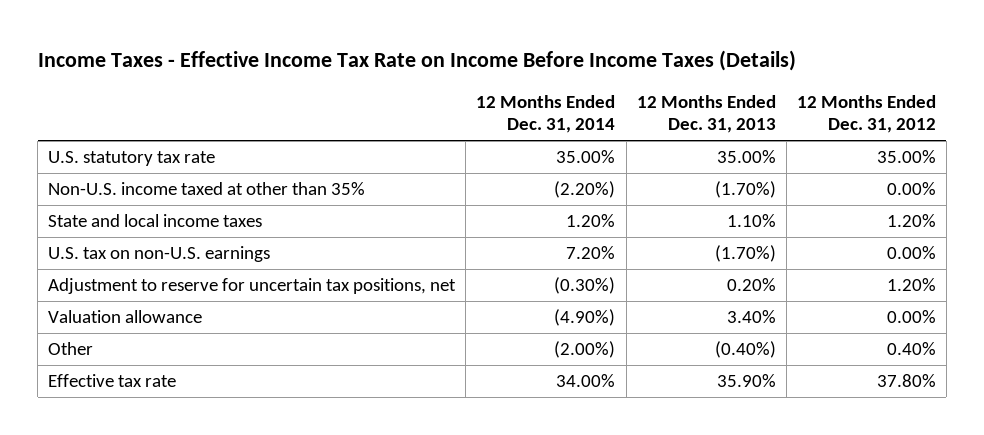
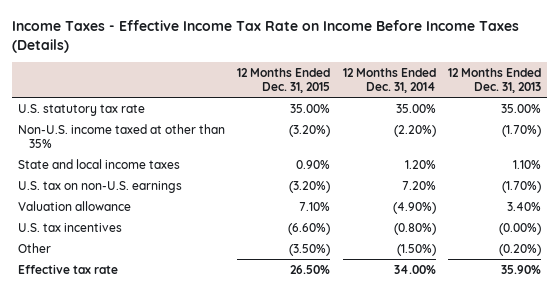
[796,94,936,134] 12 Months Ended Dec. 31, 2012 -> none
none -> [237,67,331,94] 12 Months Ended Dec. 31, 2015
[48,277,457,294] Adjustment to reserve for uncertain tax positions, net -> none
none -> [18,222,123,232] U.S. tax incentives
[554,340,616,358] (2.00%) -> [396,243,436,256] (1.50%)
[714,340,776,358] (0.40%) -> [498,243,541,256] (0.20%)

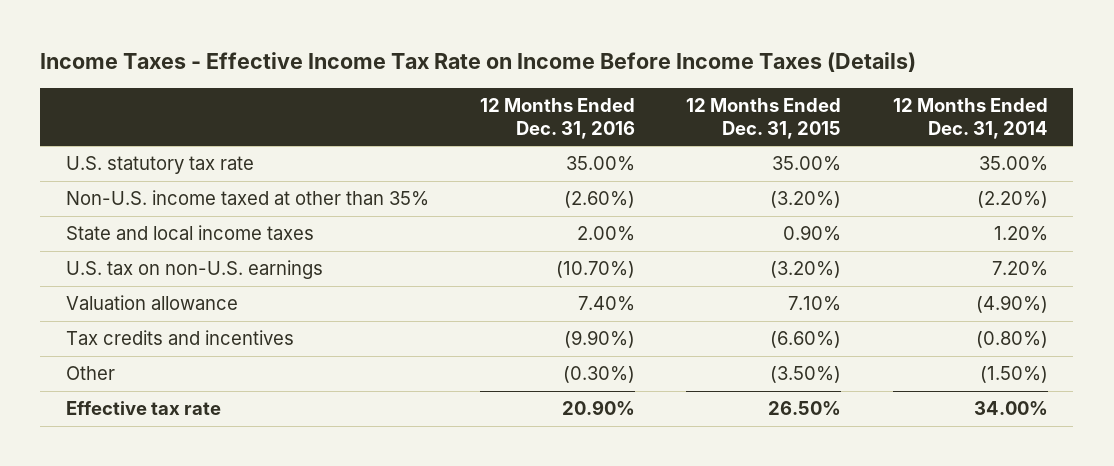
[447,67,541,94] 12 Months Ended Dec. 31, 2013 -> none
none -> [480,98,636,139] 12 Months Ended Dec. 31, 2016
[18,222,123,232] U.S. tax incentives -> [65,330,294,346] Tax credits and incentives

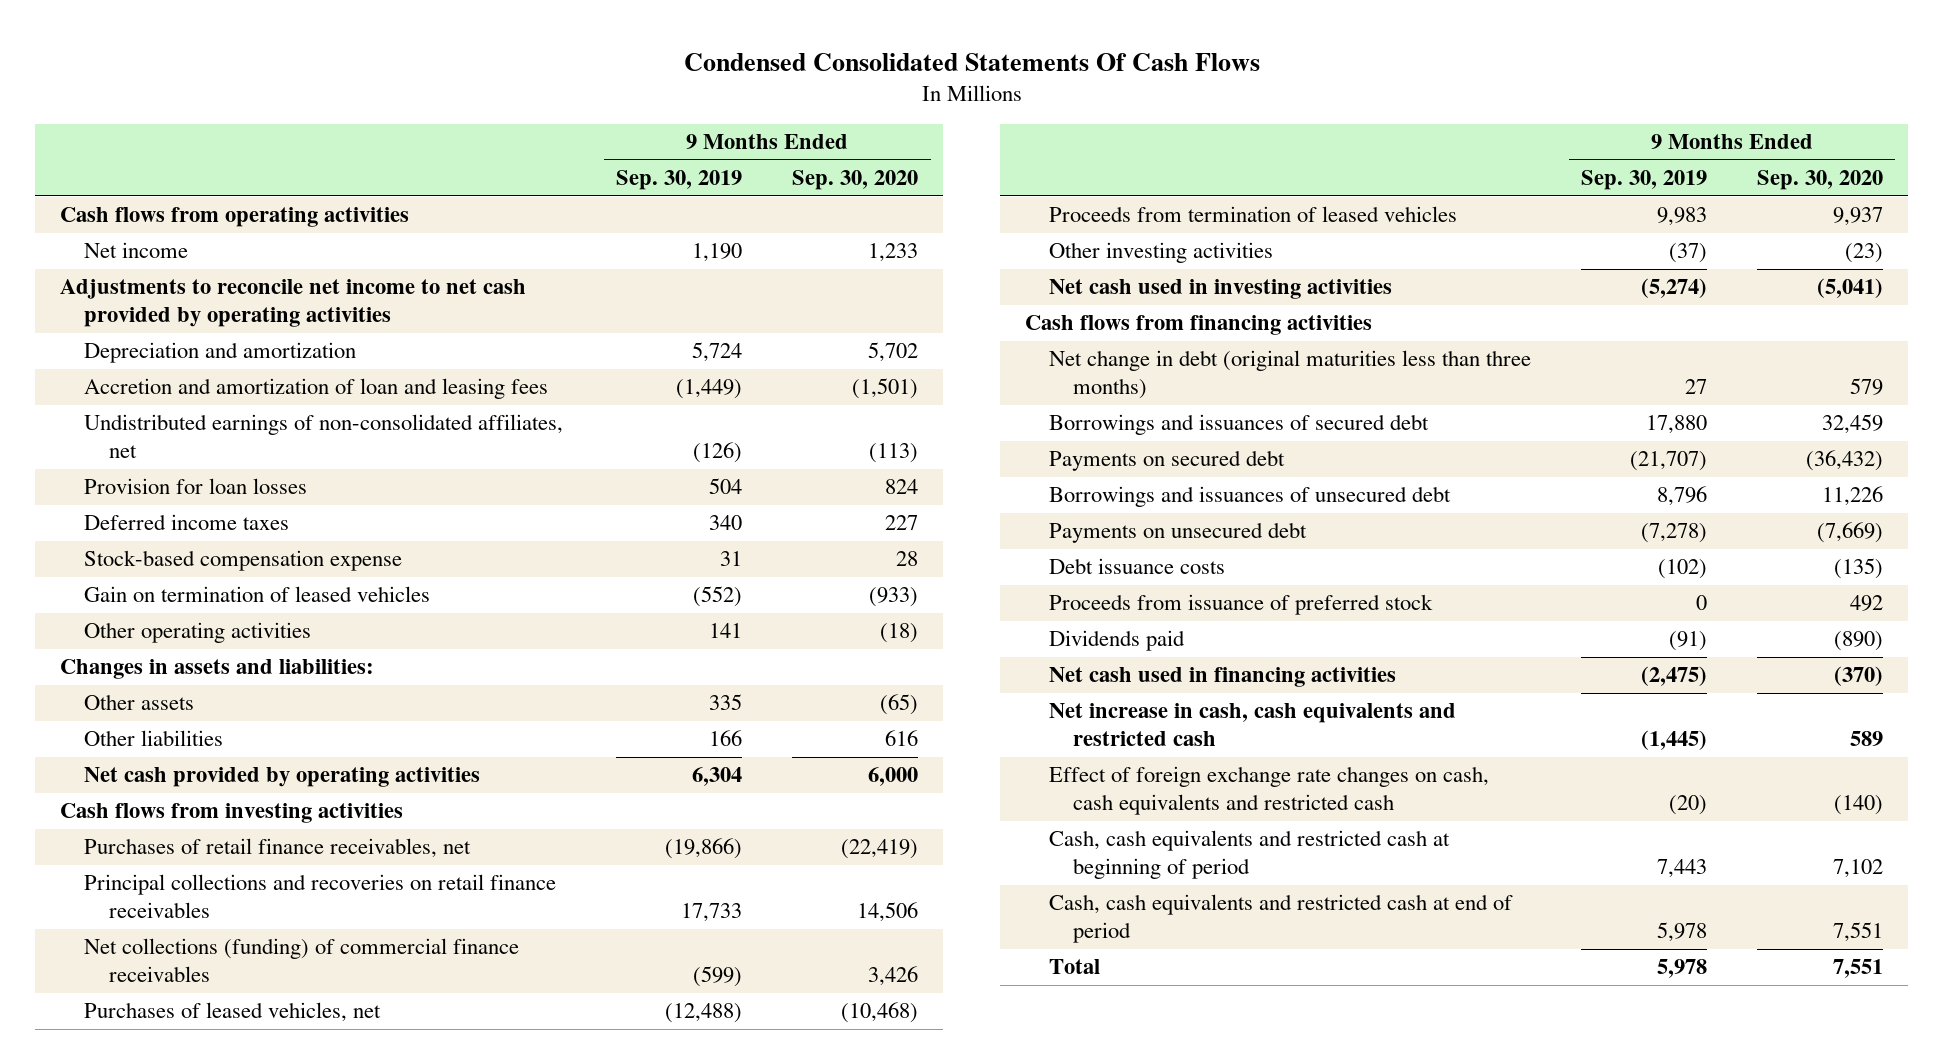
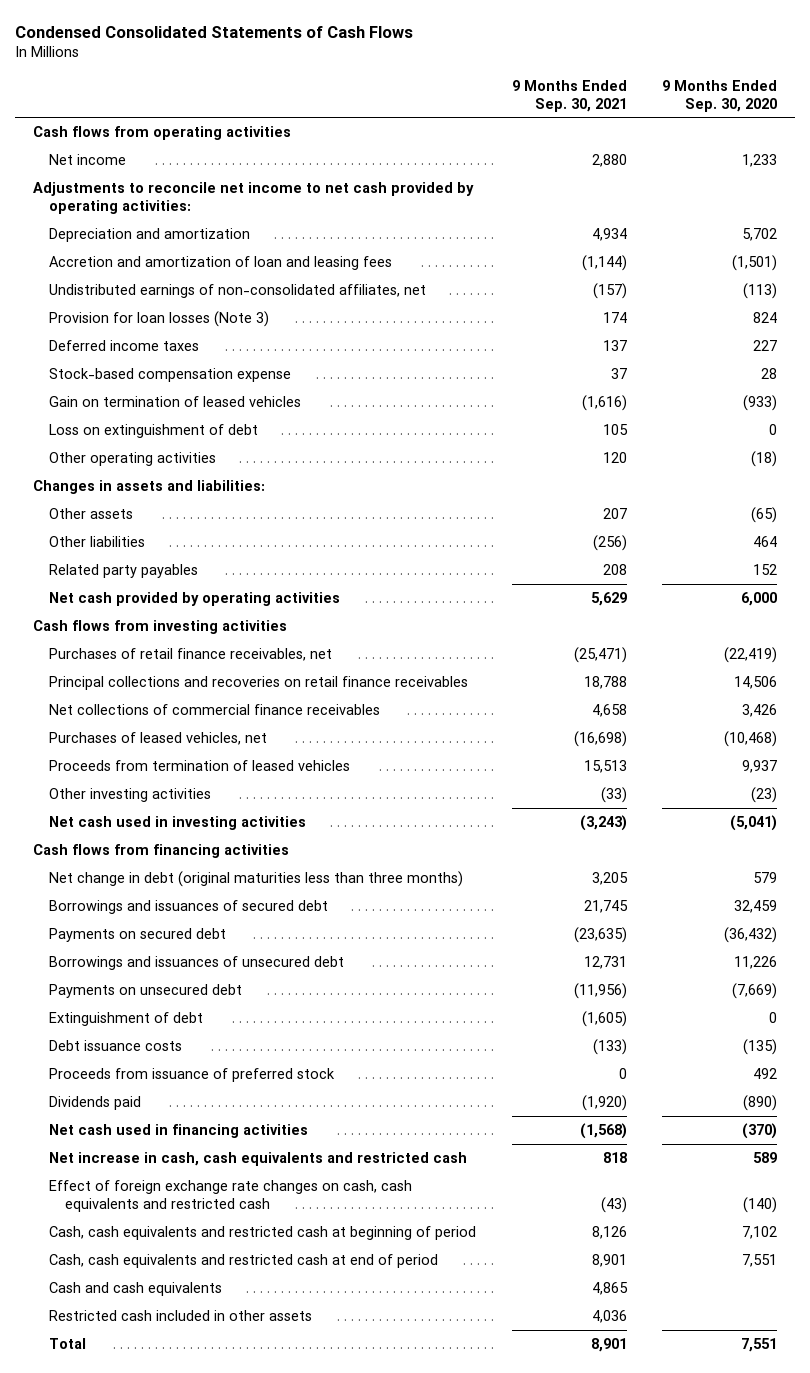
[683,52,1260,71] Condensed Consolidated Statements Of Cash Flows -> [15,25,414,38] Condensed Consolidated Statements of Cash Flows
[616,170,743,191] Sep. 30, 2019 -> none
none -> [511,79,627,112] 9 Months Ended Sep. 30, 2021
[60,279,527,328] Adjustments to reconcile net income to net cash provided by operating activities -> [33,182,475,214] Adjustments to reconcile net income to net cash provided by operating activities:
[84,478,308,495] Provision for loan losses -> [48,311,269,328] Provision for loan losses (Note 3)
none -> [48,424,258,439] Loss on extinguishment of debt
[885,730,919,747] 616 -> [753,536,778,548] 464
none -> [48,564,198,579] Related party payables
[84,938,520,983] Net collections (funding) of commercial finance receivables -> [48,704,380,716] Net collections of commercial finance receivables
none -> [48,1012,203,1027] Extinguishment of debt
none -> [48,1282,222,1297] Cash and cash equivalents
none -> [48,1310,312,1322] Restricted cash included in other assets

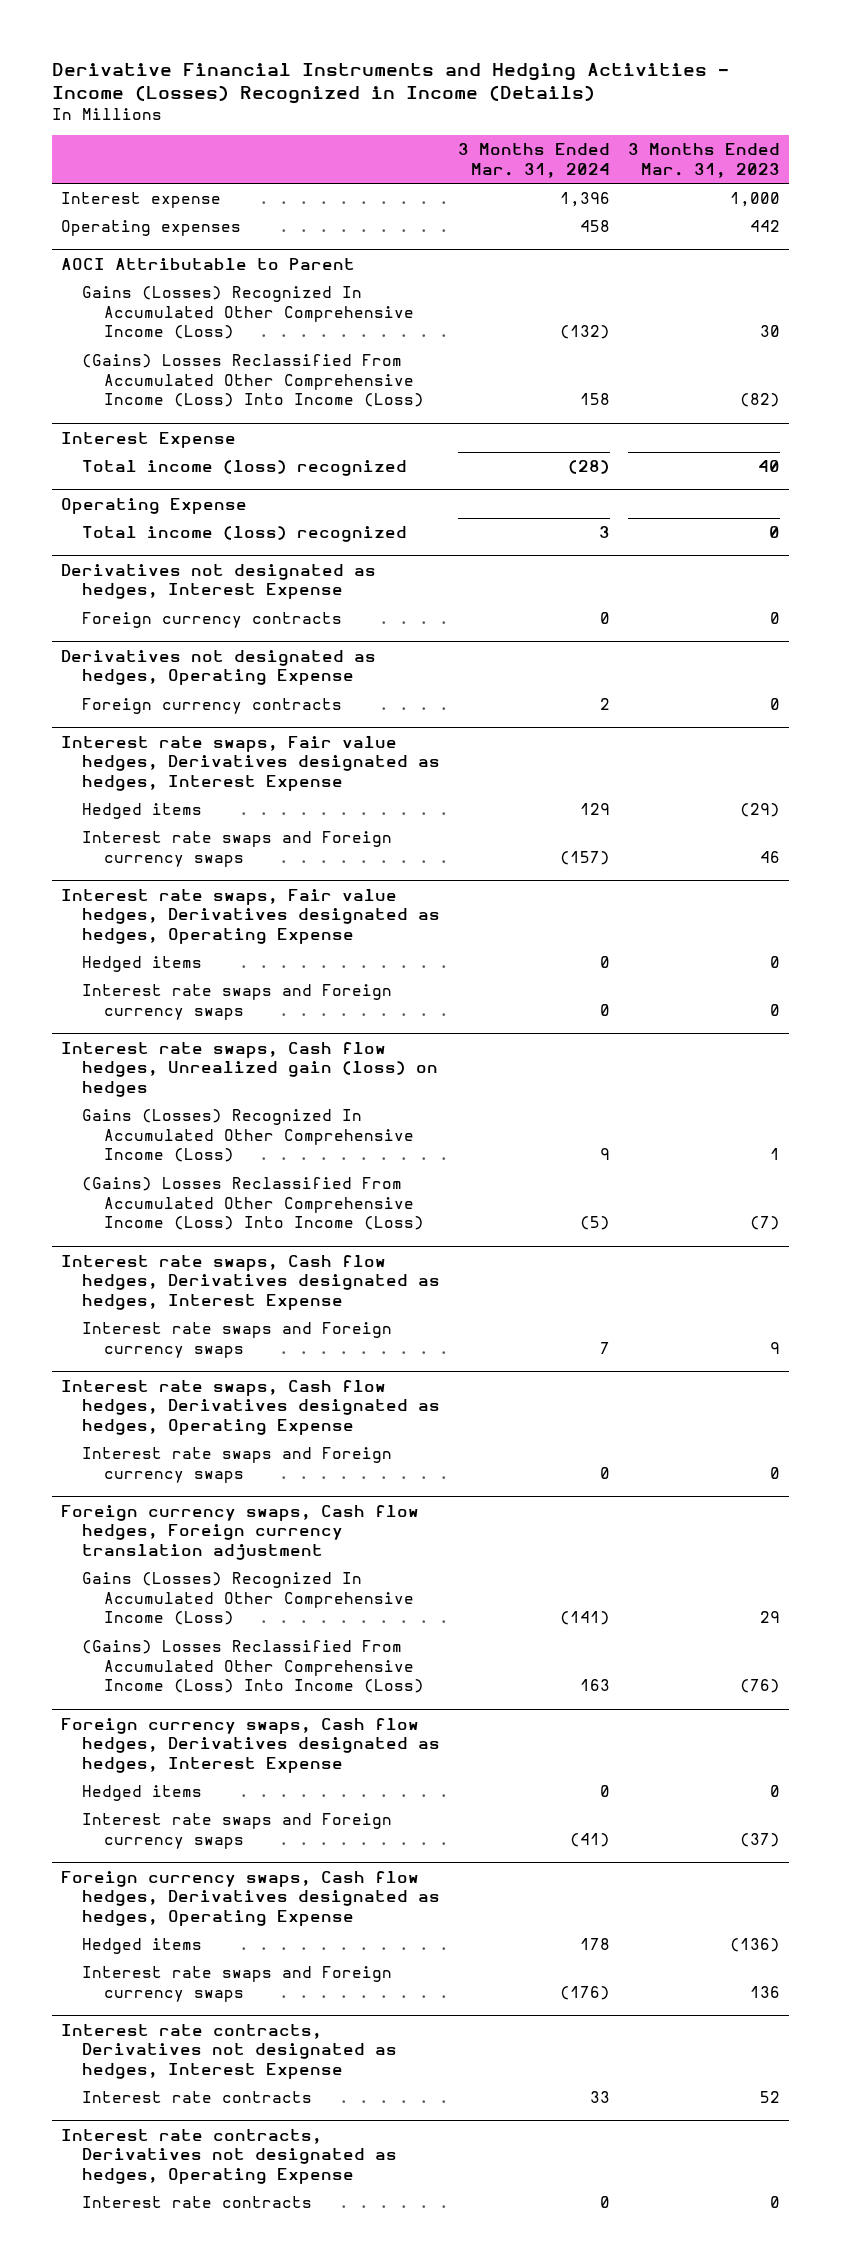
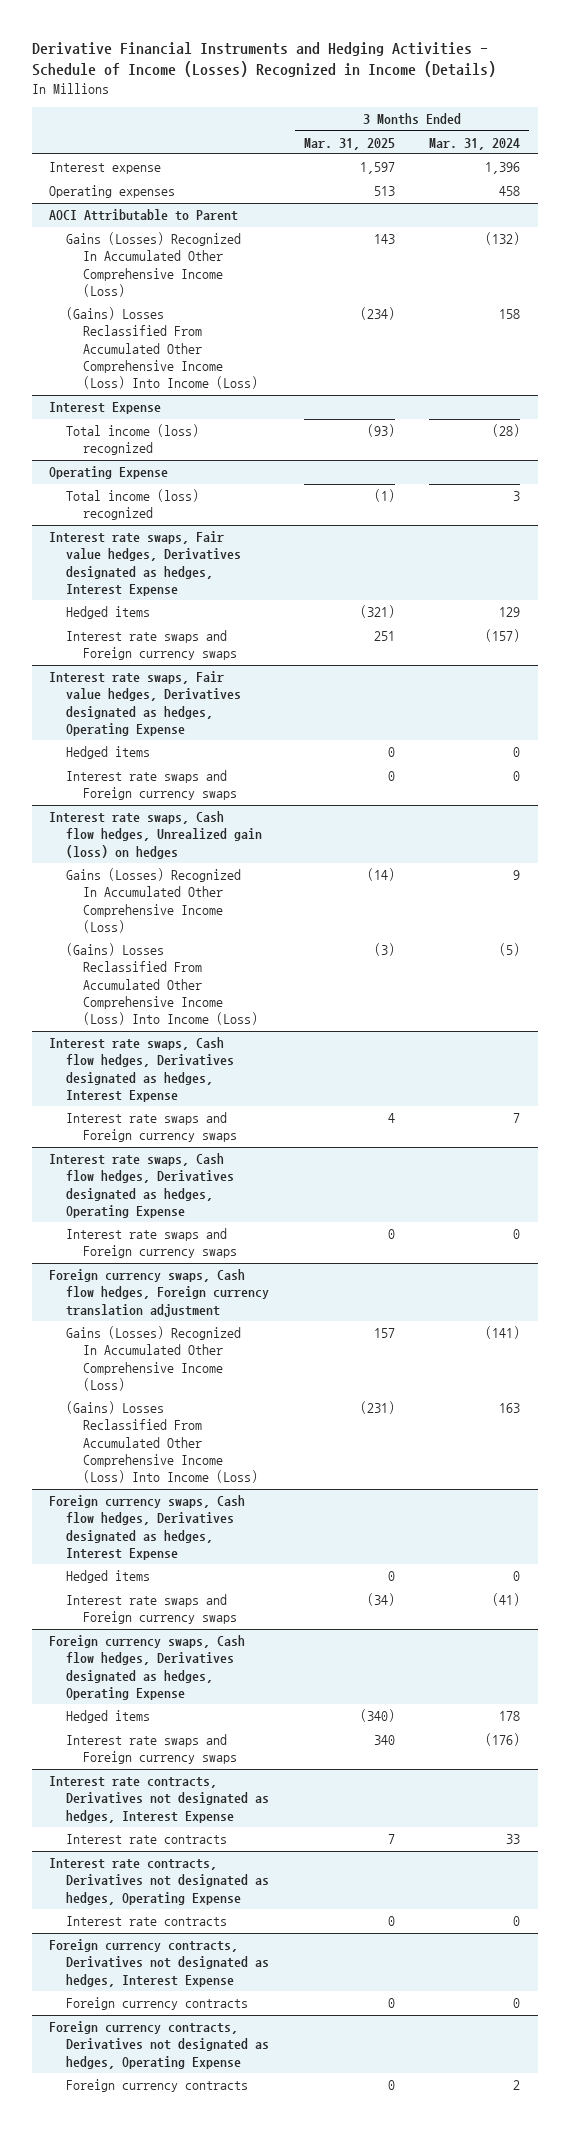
[51,62,729,105] Derivative Financial Instruments and Hedging Activities - Income (Losses) Recognized in Income (Details) -> [31,42,496,78] Derivative Financial Instruments and Hedging Activities - Schedule of Income (Losses) Recognized in Income (Details)
[627,143,780,178] 3 Months Ended Mar. 31, 2023 -> none
none -> [303,137,395,150] Mar. 31, 2025
[60,563,376,600] Derivatives not designated as hedges, Interest Expense -> none
[82,611,343,628] Foreign currency contracts -> none
[60,649,376,686] Derivatives not designated as hedges, Operating Expense -> none
[82,697,343,714] Foreign currency contracts -> none
none -> [48,1939,269,1987] Foreign currency contracts, Derivatives not designated as hedges, Interest Expense
none -> [65,1997,248,2011] Foreign currency contracts
none -> [48,2021,269,2069] Foreign currency contracts, Derivatives not designated as hedges, Operating Expense
none -> [65,2079,248,2093] Foreign currency contracts

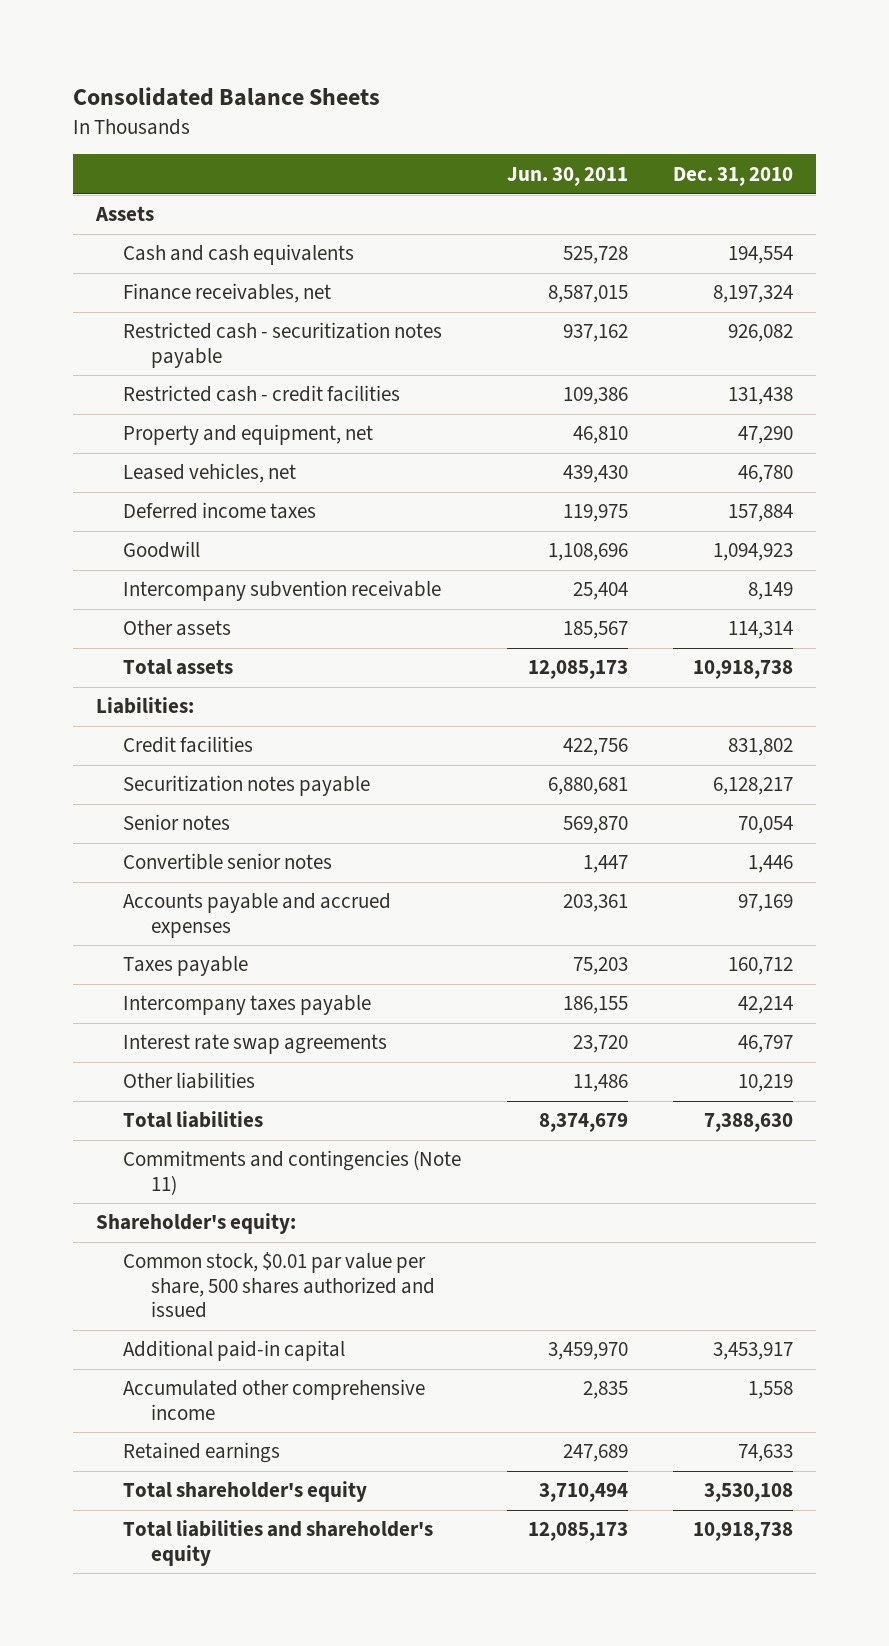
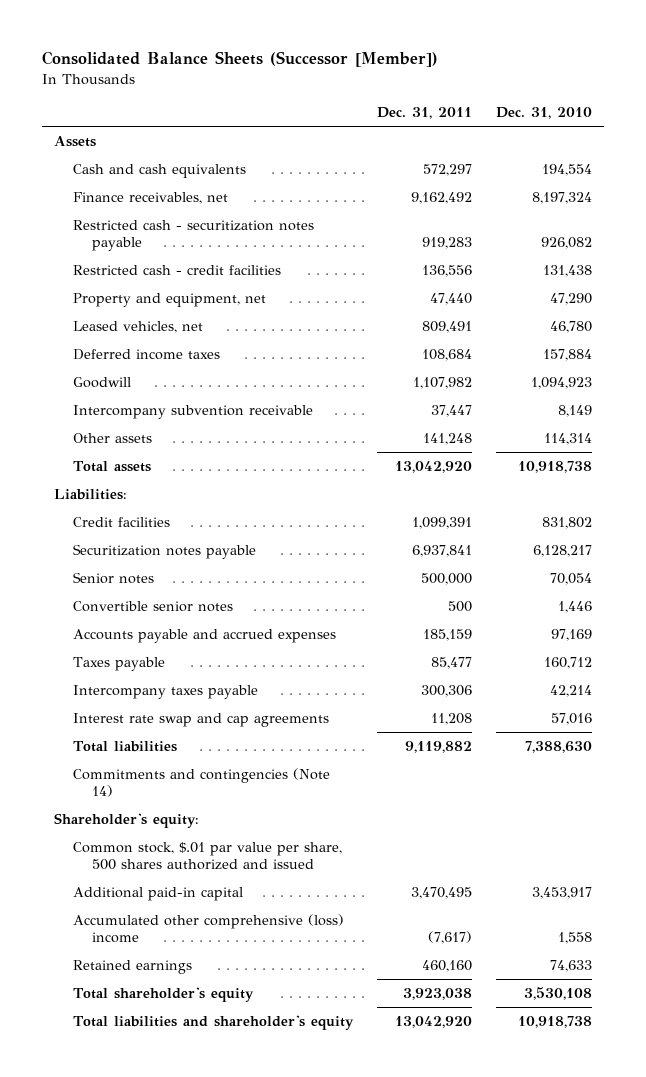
[72,87,380,107] Consolidated Balance Sheets -> [41,51,438,68] Consolidated Balance Sheets (Successor [Member])
[506,166,628,186] Jun. 30, 2011 -> none
none -> [376,107,472,120] Dec. 31, 2011
[123,1072,256,1090] Other liabilities -> none
[123,1034,388,1055] Interest rate swap agreements -> [72,712,329,727] Interest rate swap and cap agreements
[738,1035,794,1054] 46,797 -> [550,712,592,725] 57,016
[123,1150,462,1195] Commitments and contingencies (Note 11) -> [72,767,330,798] Commitments and contingencies (Note 14)
[123,1252,435,1318] Common stock, $0.01 par value per share, 500 shares authorized and issued -> [72,841,342,871] Common stock, $.01 par value per share, 500 shares authorized and issued
[123,1379,426,1420] Accumulated other comprehensive income -> [72,913,344,944] Accumulated other comprehensive (loss) income

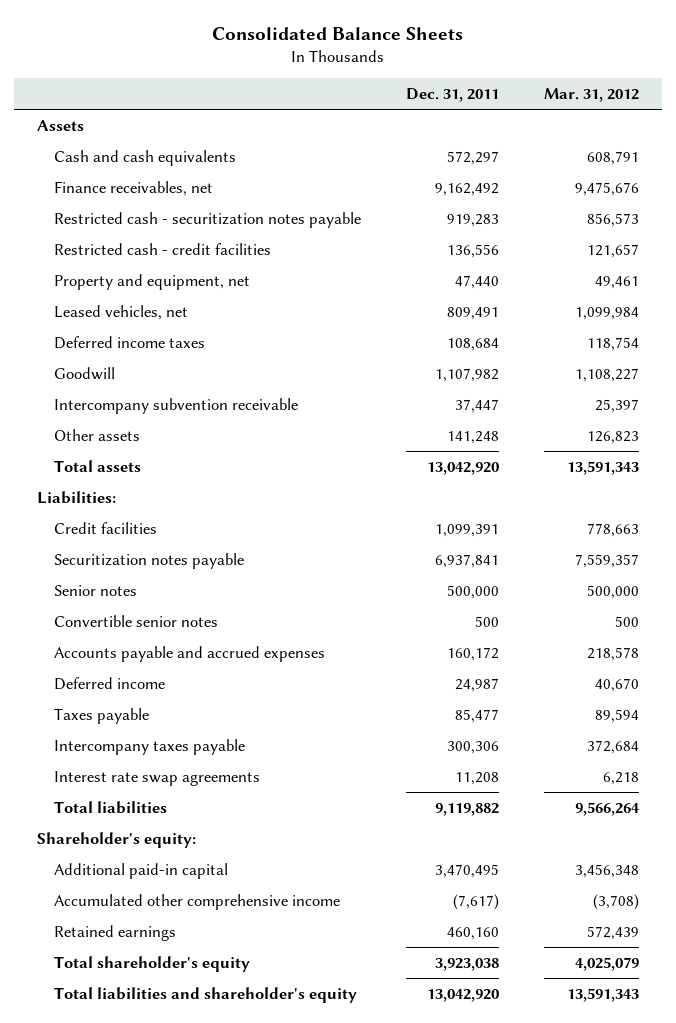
[41,51,438,68] Consolidated Balance Sheets (Successor [Member]) -> [211,26,463,40] Consolidated Balance Sheets
[495,107,592,120] Dec. 31, 2010 -> none
none -> [544,87,640,102] Mar. 31, 2012
[422,628,472,641] 185,159 -> [447,646,500,661] 160,172
none -> [54,676,166,690] Deferred income
[72,712,329,727] Interest rate swap and cap agreements -> [54,770,261,786] Interest rate swap agreements
[72,767,330,798] Commitments and contingencies (Note 14) -> none
[72,841,342,871] Common stock, $.01 par value per share, 500 shares authorized and issued -> none
[72,913,344,944] Accumulated other comprehensive (loss) income -> [54,893,341,910] Accumulated other comprehensive income

